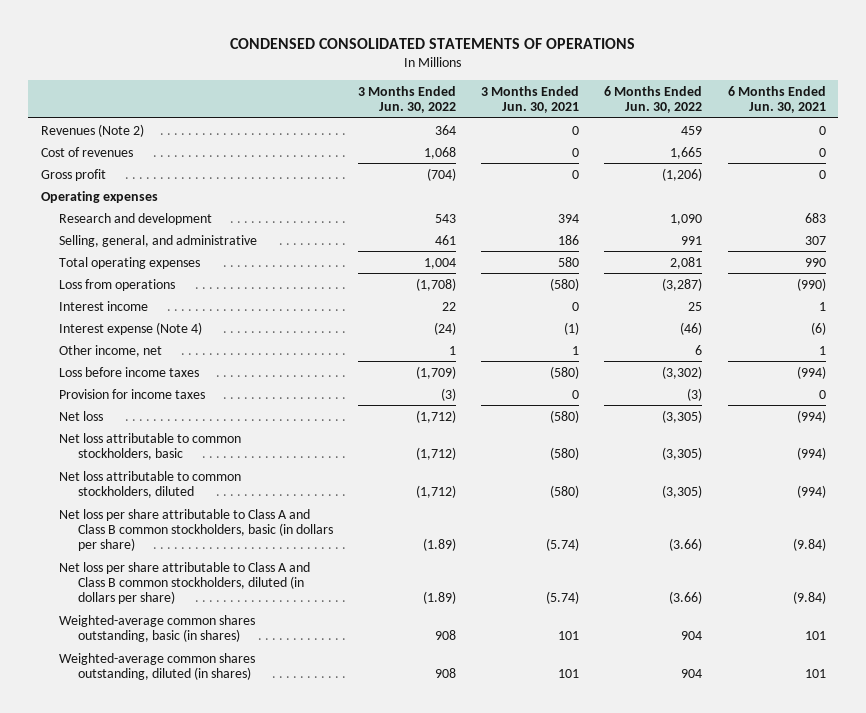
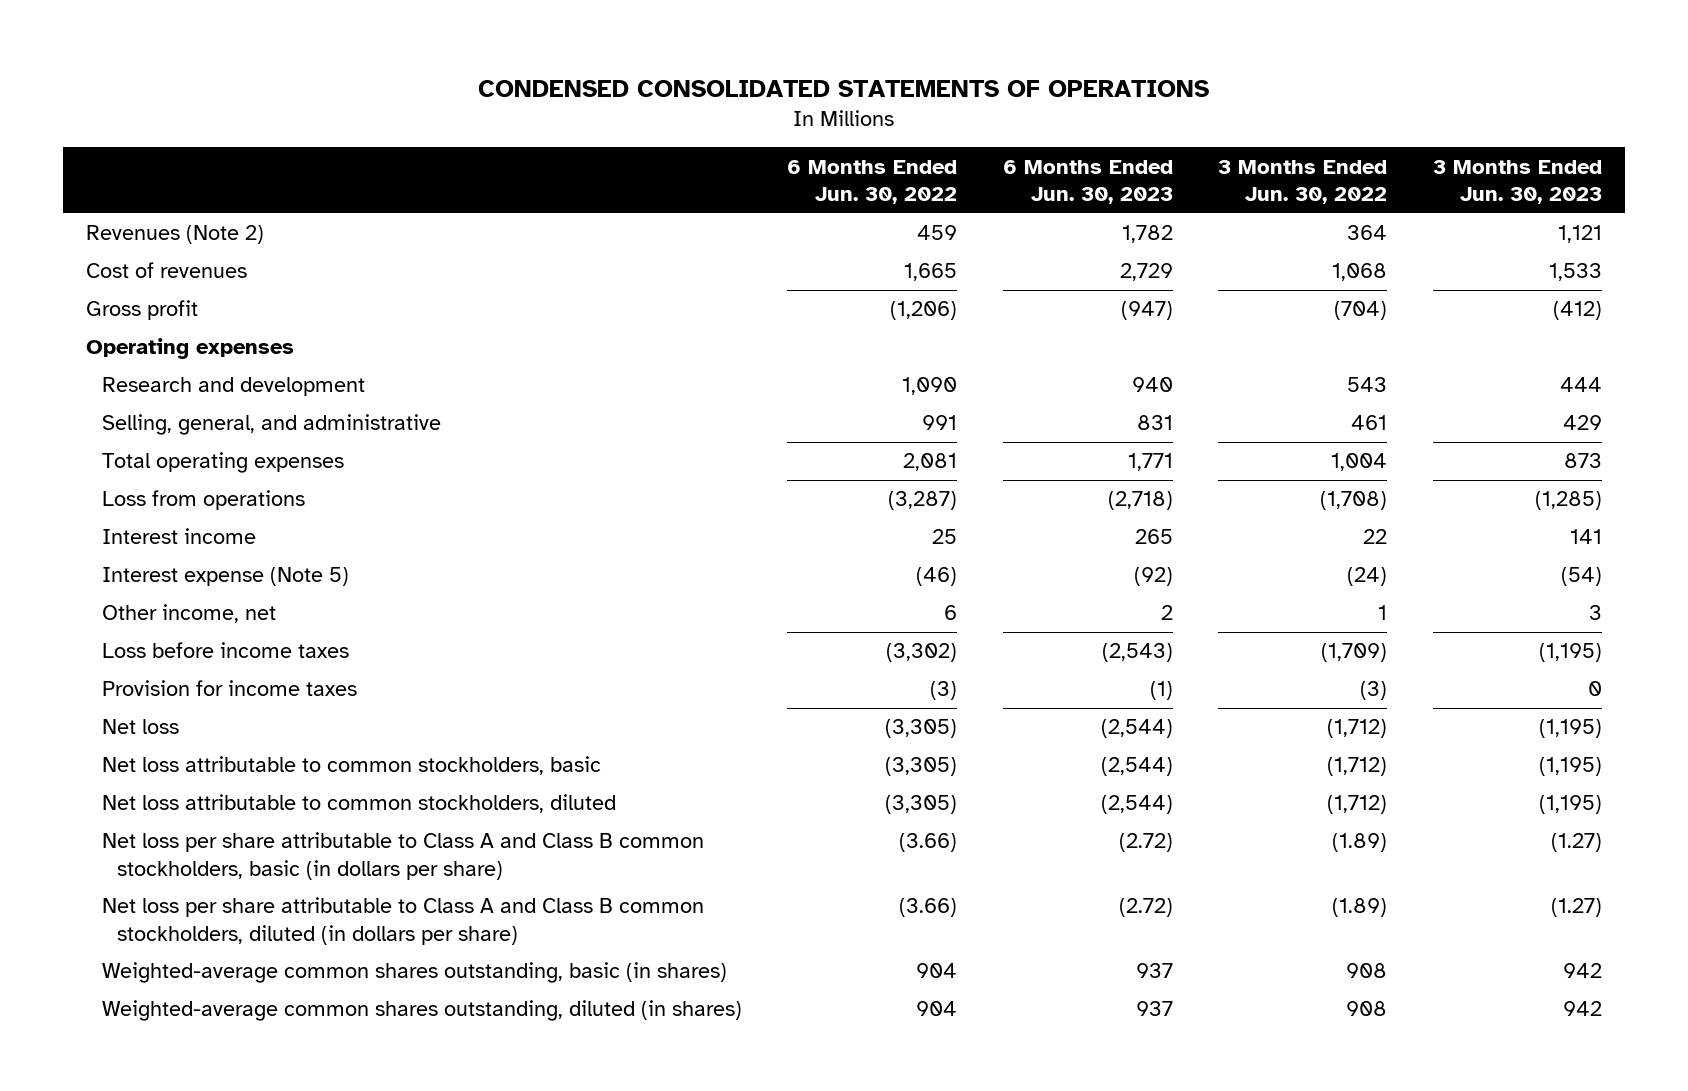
[481,85,580,113] 3 Months Ended Jun. 30, 2021 -> none
[727,85,826,113] 6 Months Ended Jun. 30, 2021 -> none
none -> [1002,159,1173,205] 6 Months Ended Jun. 30, 2023
none -> [1432,159,1602,205] 3 Months Ended Jun. 30, 2023
[59,321,203,335] Interest expense (Note 4) -> [101,567,349,587] Interest expense (Note 5)

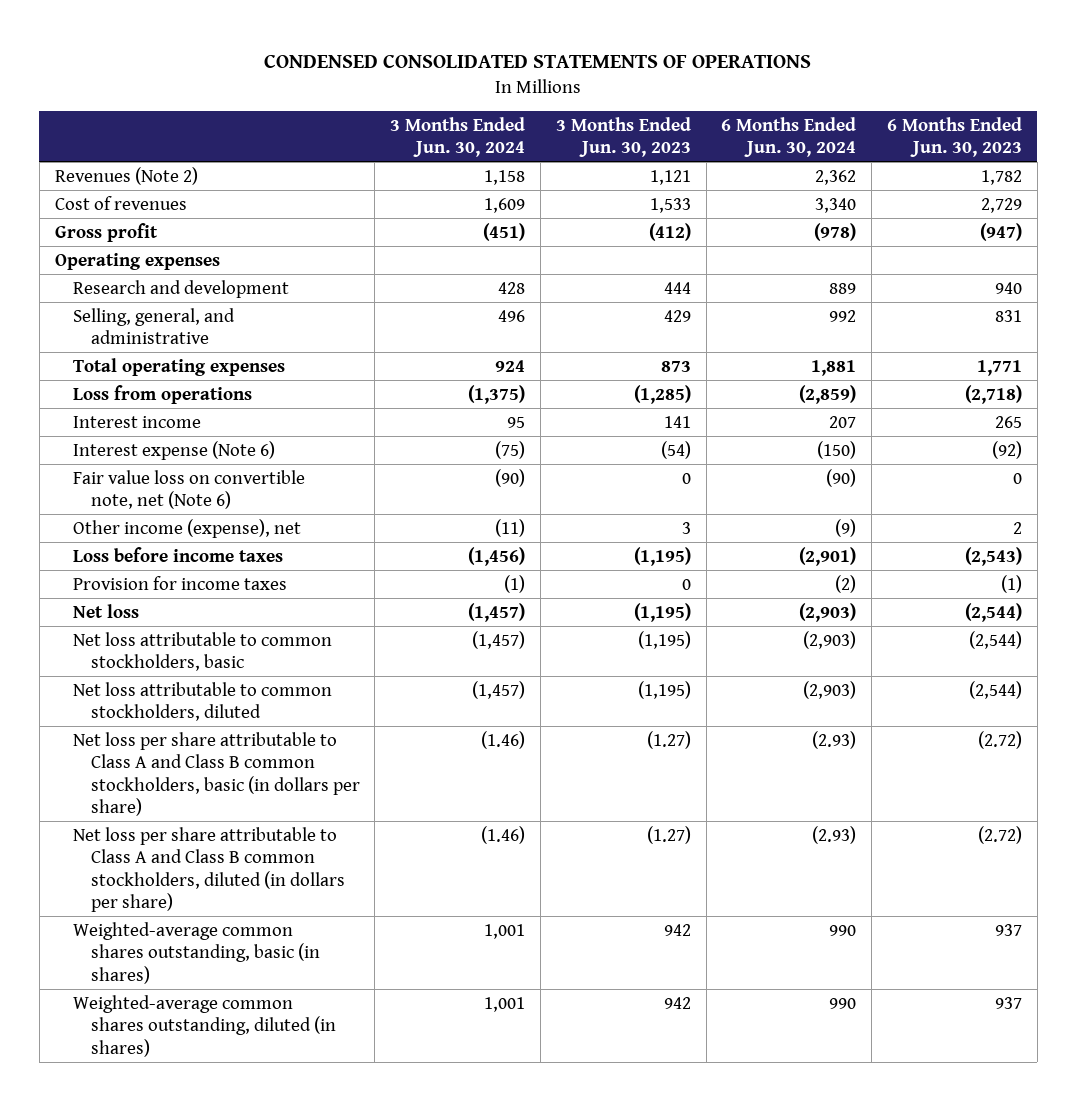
[787,159,958,205] 6 Months Ended Jun. 30, 2022 -> none
[1218,159,1388,205] 3 Months Ended Jun. 30, 2022 -> none
none -> [390,116,526,158] 3 Months Ended Jun. 30, 2024
none -> [721,116,857,158] 6 Months Ended Jun. 30, 2024
[101,567,349,587] Interest expense (Note 5) -> [72,440,275,460] Interest expense (Note 6)
none -> [72,469,305,510] Fair value loss on convertible note, net (Note 6)
[101,604,276,624] Other income, net -> [72,518,301,538] Other income (expense), net

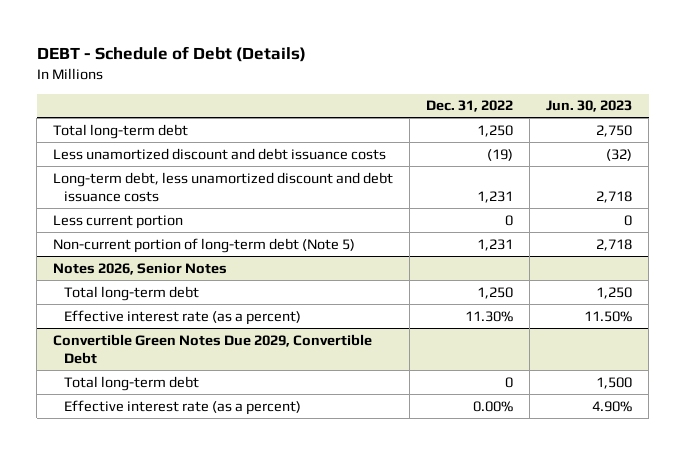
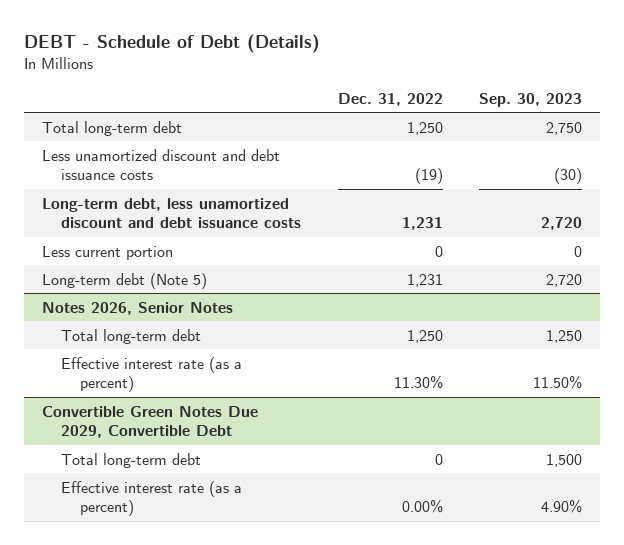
[546,100,633,113] Jun. 30, 2023 -> none
none -> [478,92,582,107] Sep. 30, 2023
[53,237,356,253] Non-current portion of long-term debt (Note 5) -> [41,272,207,289] Long-term debt (Note 5)

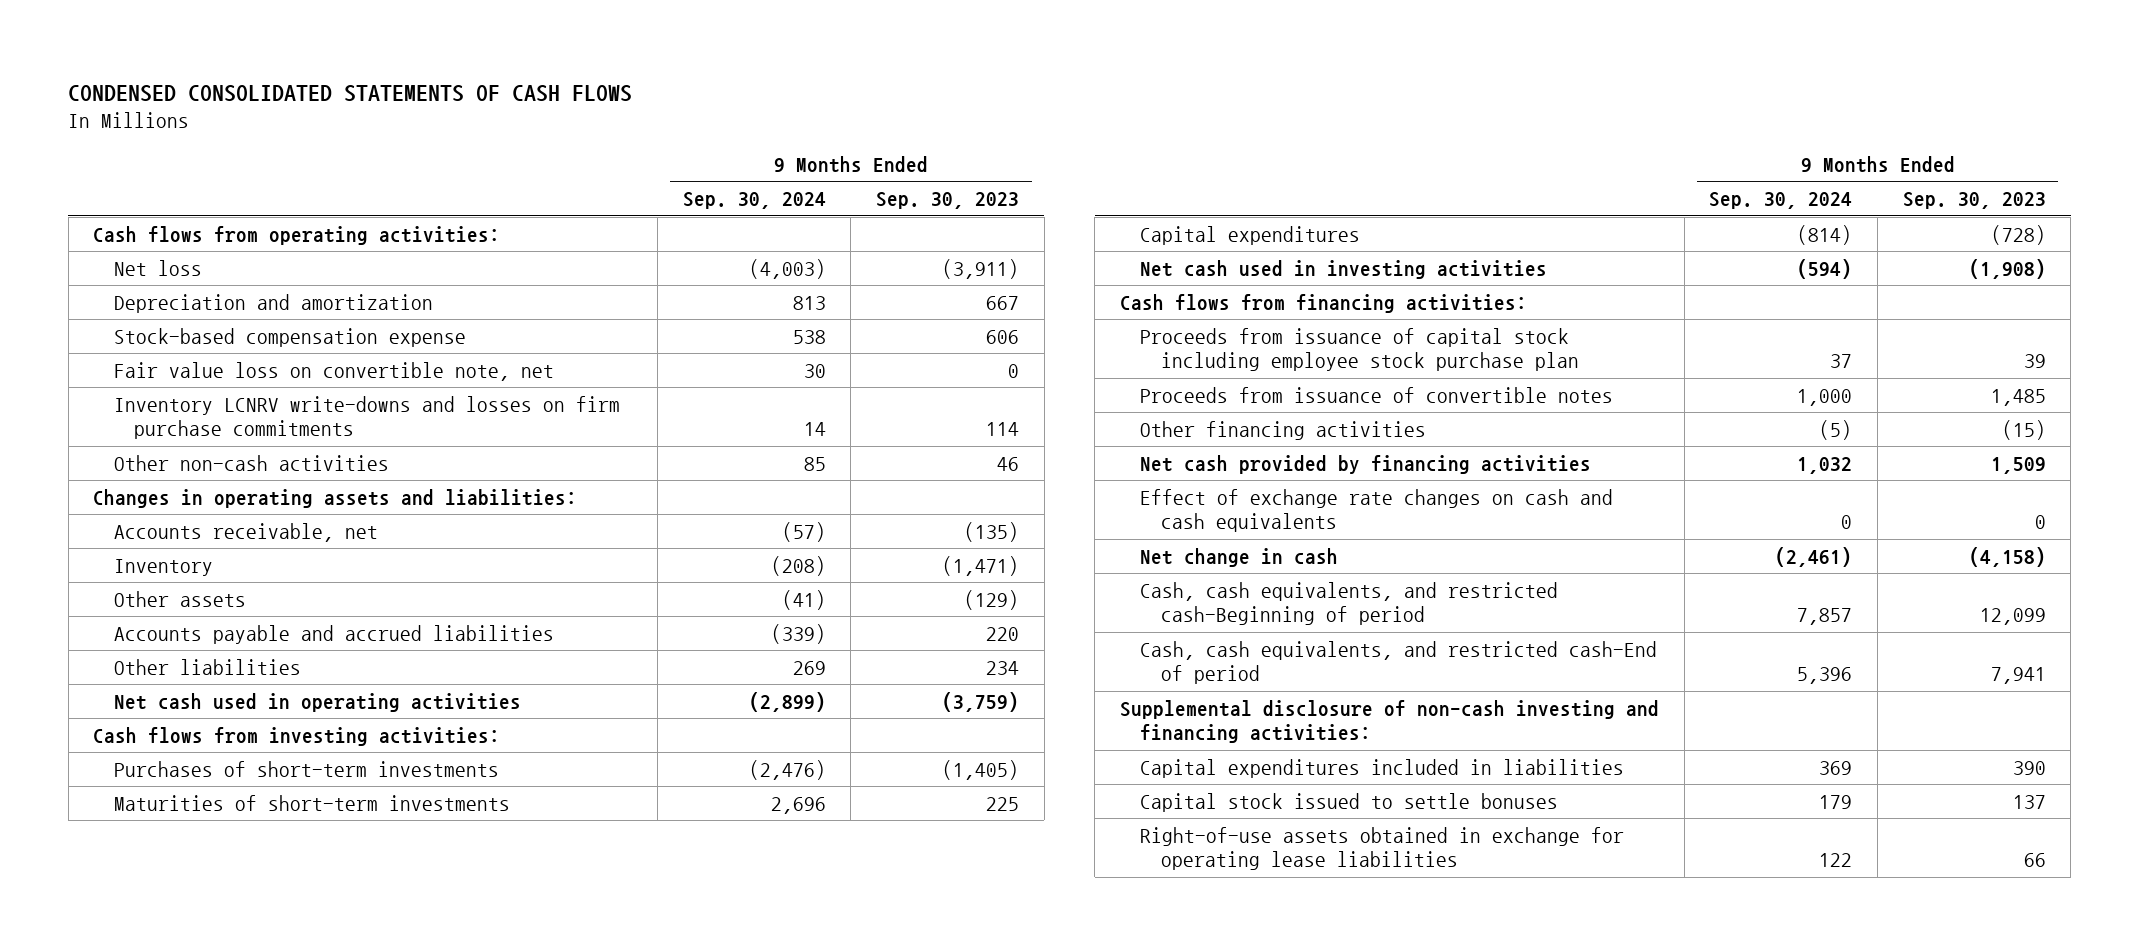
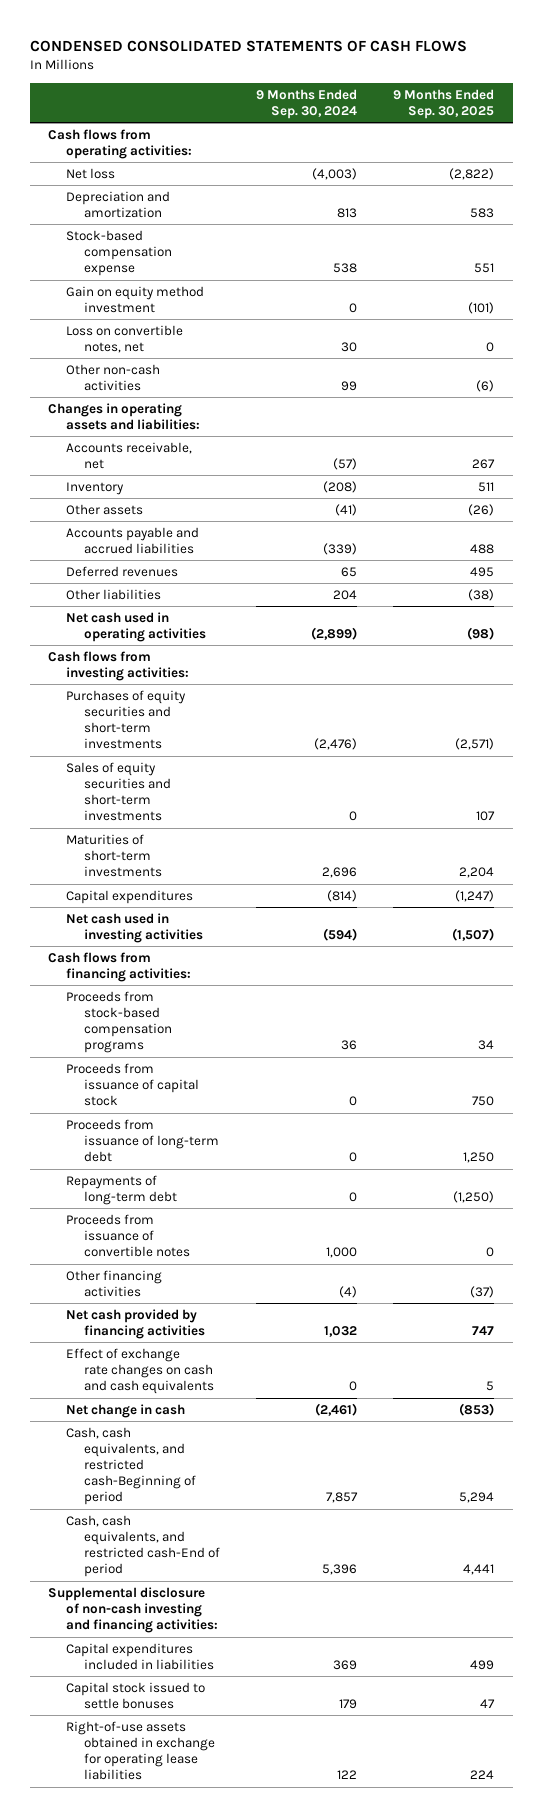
[876,192,1020,210] Sep. 30, 2023 -> none
none -> [393,88,495,119] 9 Months Ended Sep. 30, 2025
[113,395,620,440] Inventory LCNRV write-downs and losses on firm purchase commitments -> none
none -> [66,285,205,314] Gain on equity method investment
[113,361,554,381] Fair value loss on convertible note, net -> [66,324,184,354] Loss on convertible notes, net
[803,456,826,471] 85 -> [341,381,358,392] 99
none -> [66,565,179,577] Deferred revenues
[792,660,826,675] 269 -> [333,589,358,600] 204
[113,760,499,777] Purchases of short-term investments -> [66,689,187,750] Purchases of equity securities and short-term investments
none -> [66,761,171,822] Sales of equity securities and short-term investments
none -> [66,990,172,1054] Proceeds from stock-based compensation programs
[1140,327,1579,372] Proceeds from issuance of capital stock including employee stock purchase plan -> [66,1062,199,1107] Proceeds from issuance of capital stock
[1830,354,1853,369] 37 -> [349,1096,358,1107] 0
none -> [66,1118,219,1163] Proceeds from issuance of long-term debt
none -> [66,1174,177,1206] Repayments of long-term debt
[1819,419,1853,440] (5) -> [339,1286,358,1299] (4)

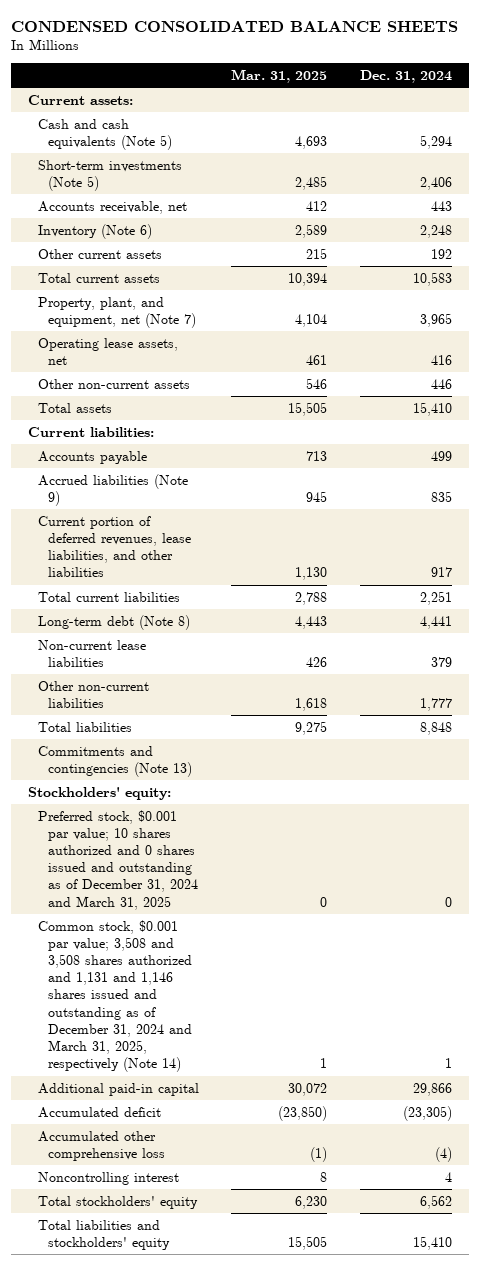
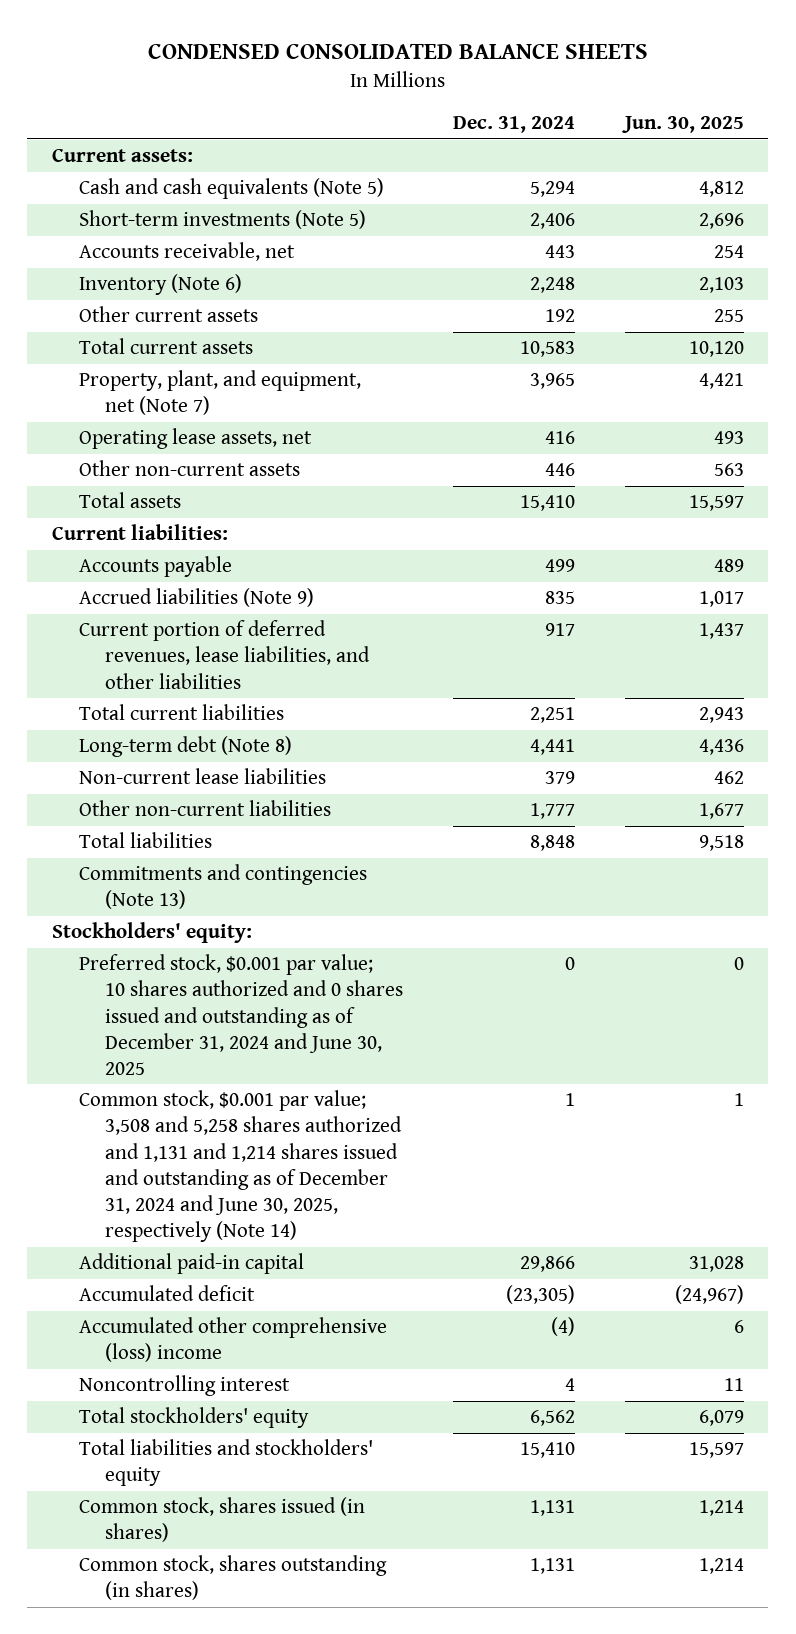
[231,68,328,83] Mar. 31, 2025 -> none
none -> [621,116,744,134] Jun. 30, 2025
[37,809,198,910] Preferred stock, $0.001 par value; 10 shares authorized and 0 shares issued and outstanding as of December 31, 2024 and March 31, 2025 -> [78,954,404,1075] Preferred stock, $0.001 par value; 10 shares authorized and 0 shares issued and outstanding as of December 31, 2024 and June 30, 2025
[37,919,192,1073] Common stock, $0.001 par value; 3,508 and 3,508 shares authorized and 1,131 and 1,146 shares issued and outstanding as of December 31, 2024 and March 31, 2025, respectively (Note 14) -> [78,1090,403,1243] Common stock, $0.001 par value; 3,508 and 5,258 shares authorized and 1,131 and 1,214 shares issued and outstanding as of December 31, 2024 and June 30, 2025, respectively (Note 14)
[37,1130,165,1161] Accumulated other comprehensive loss -> [78,1317,387,1363] Accumulated other comprehensive (loss) income
none -> [78,1497,365,1543] Common stock, shares issued (in shares)
none -> [78,1555,387,1601] Common stock, shares outstanding (in shares)

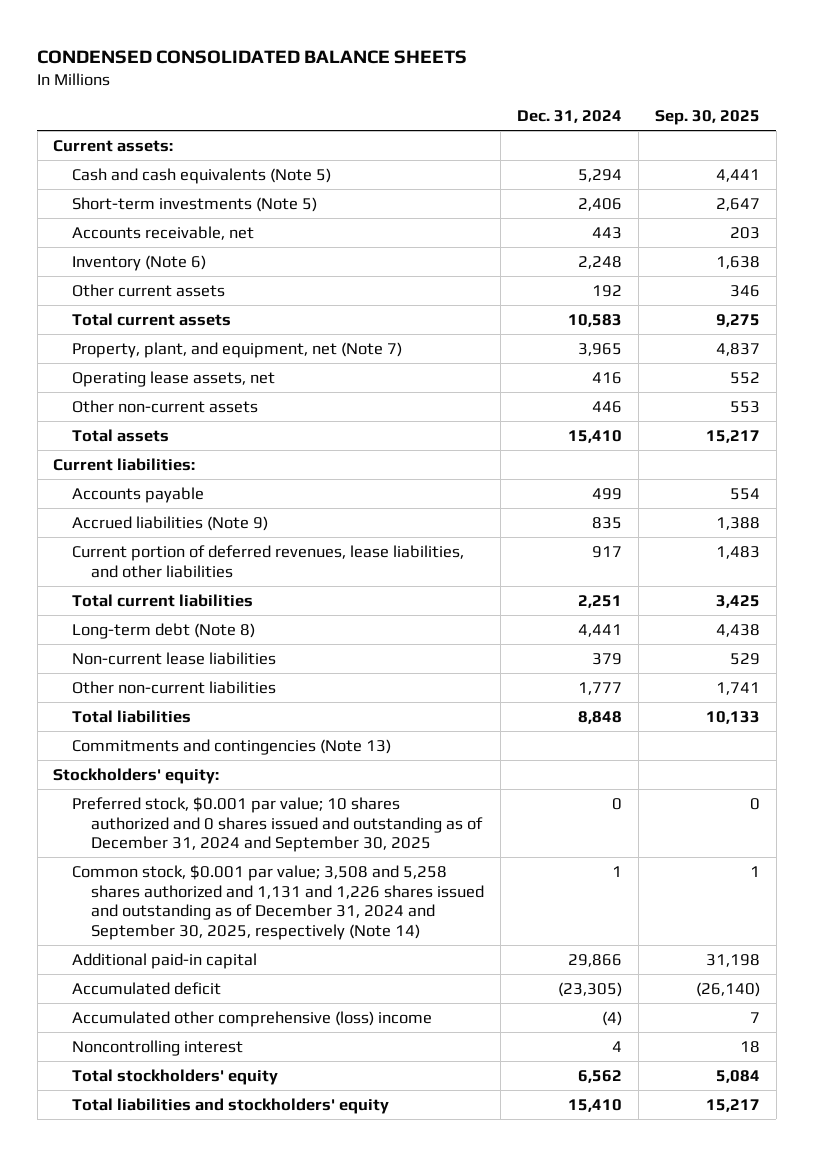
[621,116,744,134] Jun. 30, 2025 -> none
none -> [654,110,760,126] Sep. 30, 2025
[78,954,404,1075] Preferred stock, $0.001 par value; 10 shares authorized and 0 shares issued and outstanding as of December 31, 2024 and June 30, 2025 -> [72,796,484,853] Preferred stock, $0.001 par value; 10 shares authorized and 0 shares issued and outstanding as of December 31, 2024 and September 30, 2025
[78,1090,403,1243] Common stock, $0.001 par value; 3,508 and 5,258 shares authorized and 1,131 and 1,214 shares issued and outstanding as of December 31, 2024 and June 30, 2025, respectively (Note 14) -> [72,864,485,940] Common stock, $0.001 par value; 3,508 and 5,258 shares authorized and 1,131 and 1,226 shares issued and outstanding as of December 31, 2024 and September 30, 2025, respectively (Note 14)
[78,1497,365,1543] Common stock, shares issued (in shares) -> none
[78,1555,387,1601] Common stock, shares outstanding (in shares) -> none

